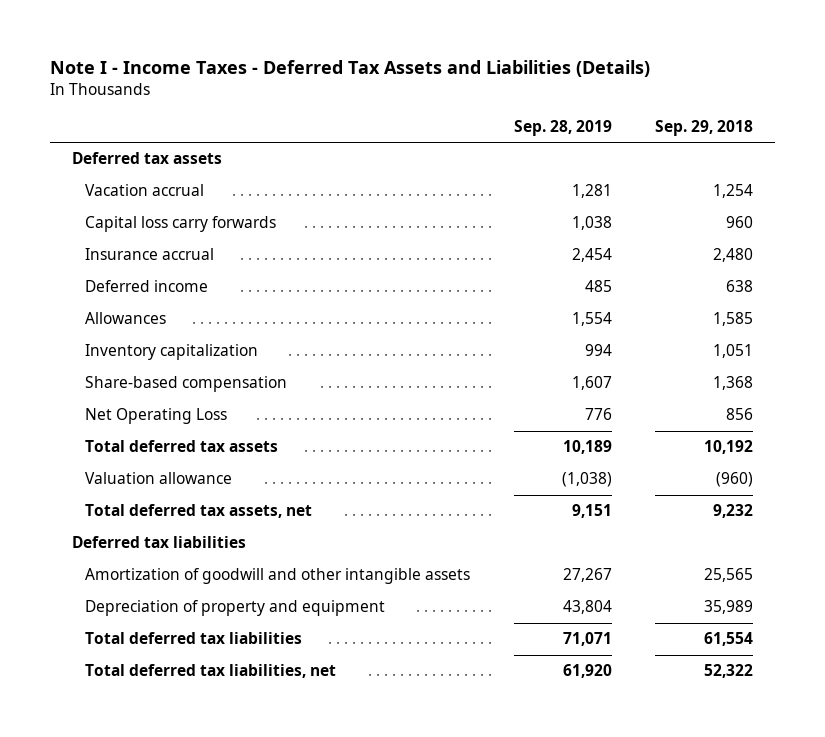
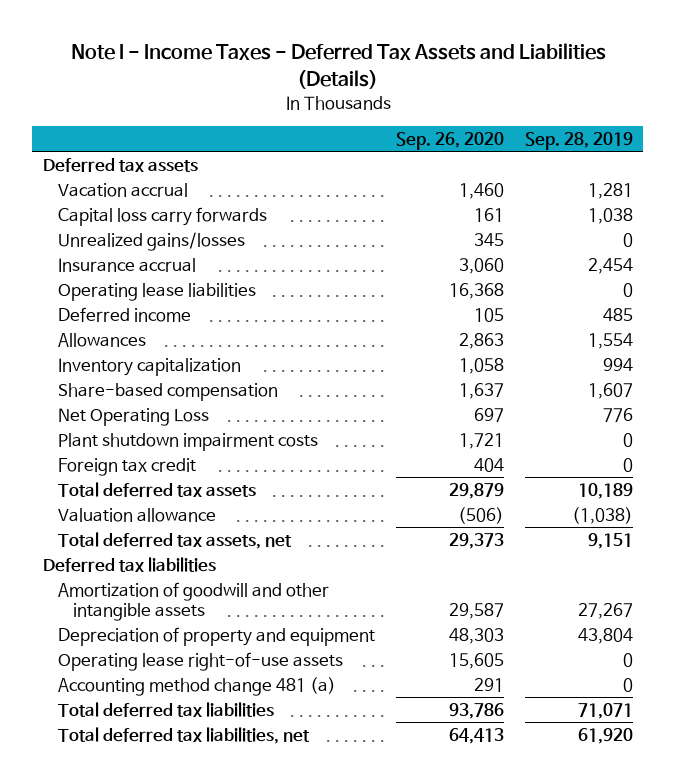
[655,120,754,137] Sep. 29, 2018 -> none
none -> [395,131,504,150] Sep. 26, 2020
none -> [57,231,245,251] Unrealized gains/losses
none -> [57,282,256,301] Operating lease liabilities
none -> [57,432,318,451] Plant shutdown impairment costs
none -> [57,457,196,476] Foreign tax credit
none -> [57,651,343,671] Operating lease right-of-use assets
none -> [57,676,336,696] Accounting method change 481 (a)

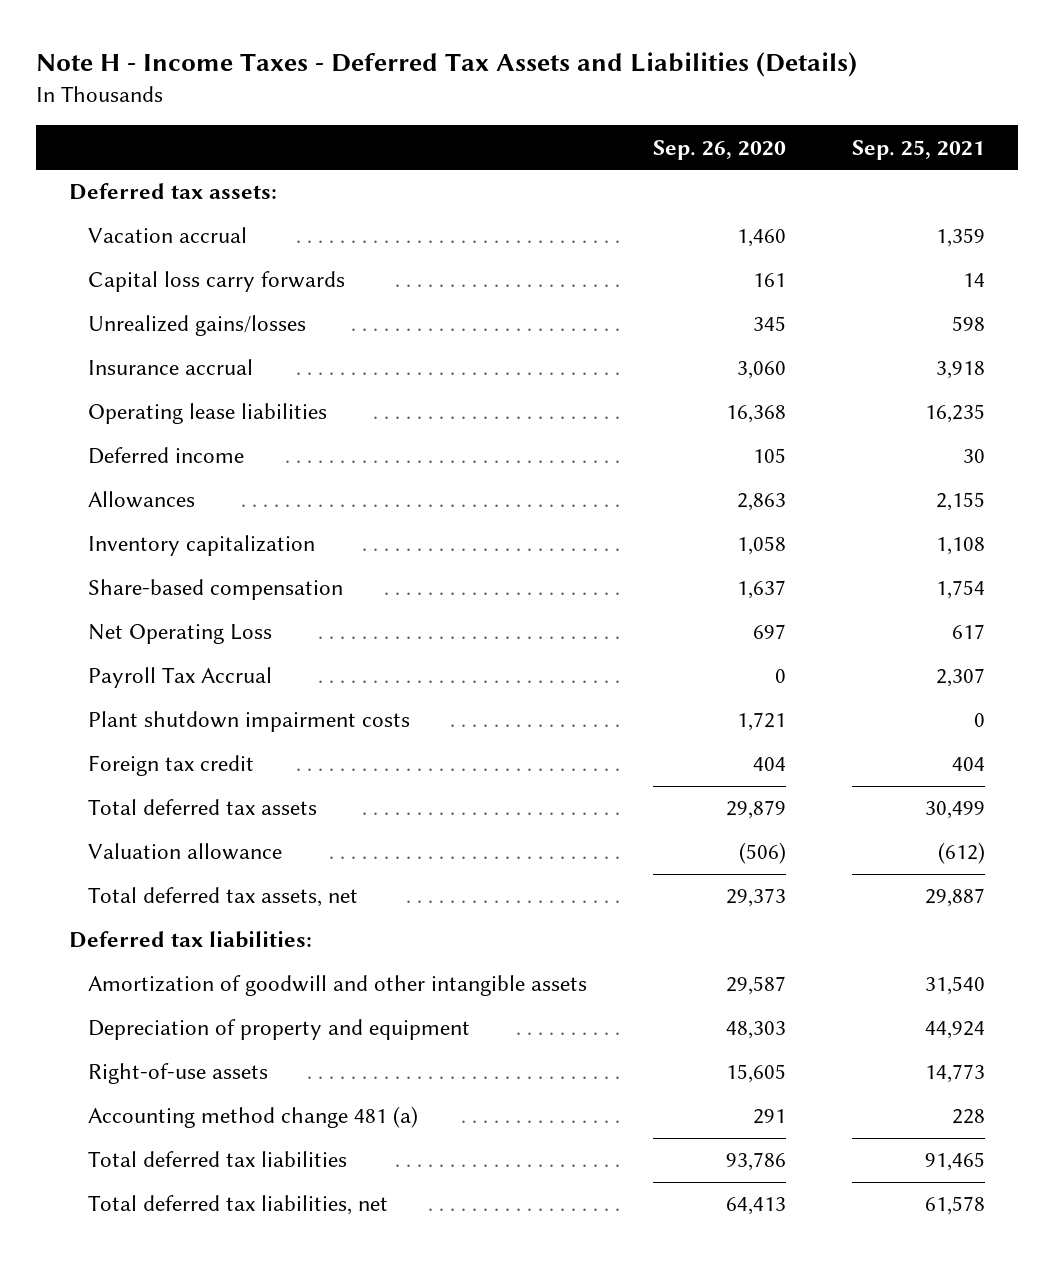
[70,42,606,89] Note I - Income Taxes - Deferred Tax Assets and Liabilities (Details) -> [35,52,857,78] Note H - Income Taxes - Deferred Tax Assets and Liabilities (Details)
[524,131,633,150] Sep. 28, 2019 -> none
none -> [851,139,985,160] Sep. 25, 2021
[42,157,198,172] Deferred tax assets -> [68,183,277,201] Deferred tax assets:
none -> [87,667,272,689] Payroll Tax Accrual
[42,556,216,572] Deferred tax liabilities -> [68,931,312,949] Deferred tax liabilities:
[57,651,343,671] Operating lease right-of-use assets -> [87,1063,268,1085] Right-of-use assets

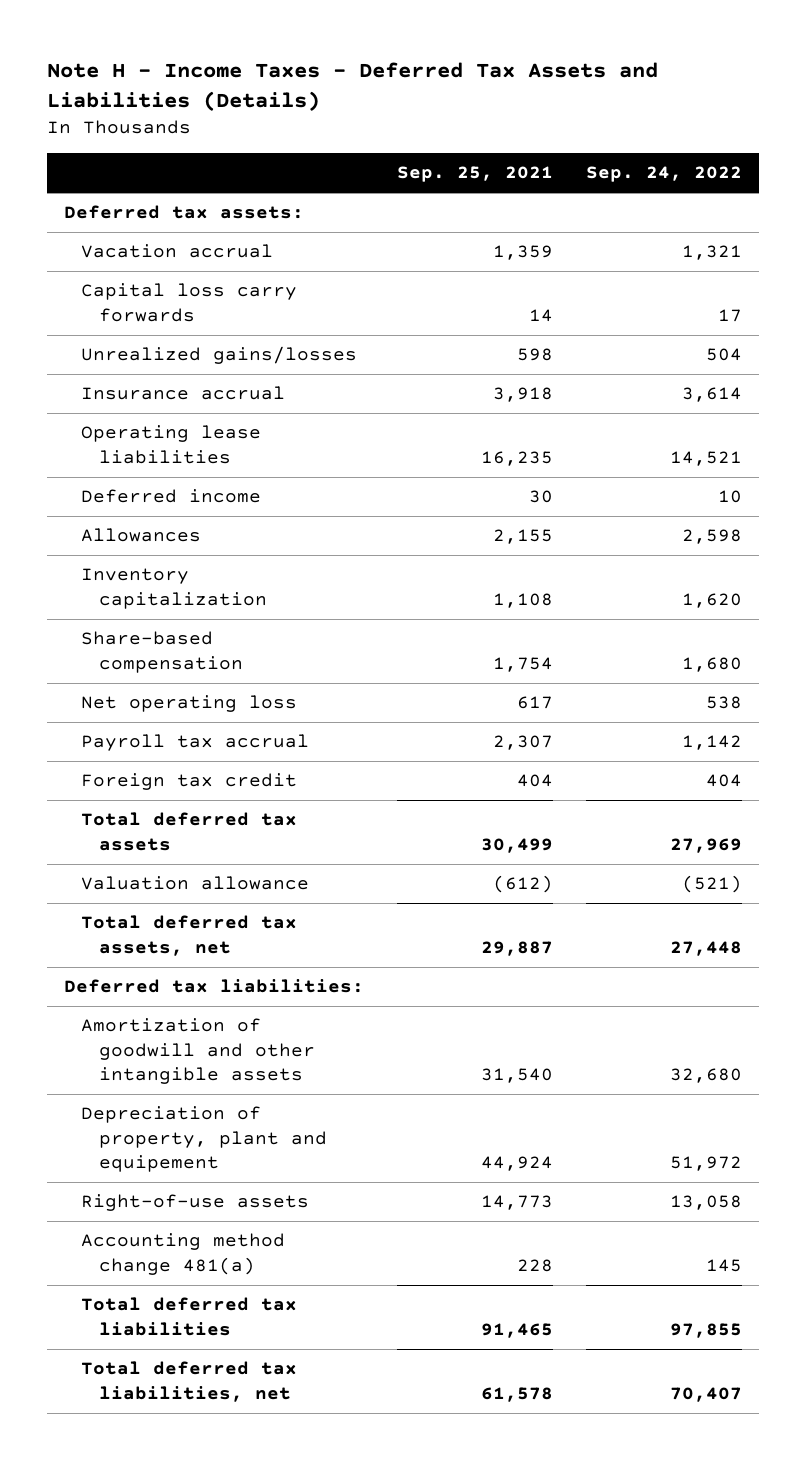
[652,139,786,160] Sep. 26, 2020 -> none
none -> [586,166,743,183] Sep. 24, 2022
[87,711,410,733] Plant shutdown impairment costs -> none
[87,624,272,645] Net Operating Loss -> [81,695,298,713] Net operating loss
[87,667,272,689] Payroll Tax Accrual -> [81,734,310,752] Payroll tax accrual
[87,1019,470,1041] Depreciation of property and equipment -> [81,1106,328,1173] Depreciation of property, plant and equipement
[87,1106,418,1129] Accounting method change 481 (a) -> [81,1233,286,1275] Accounting method change 481(a)

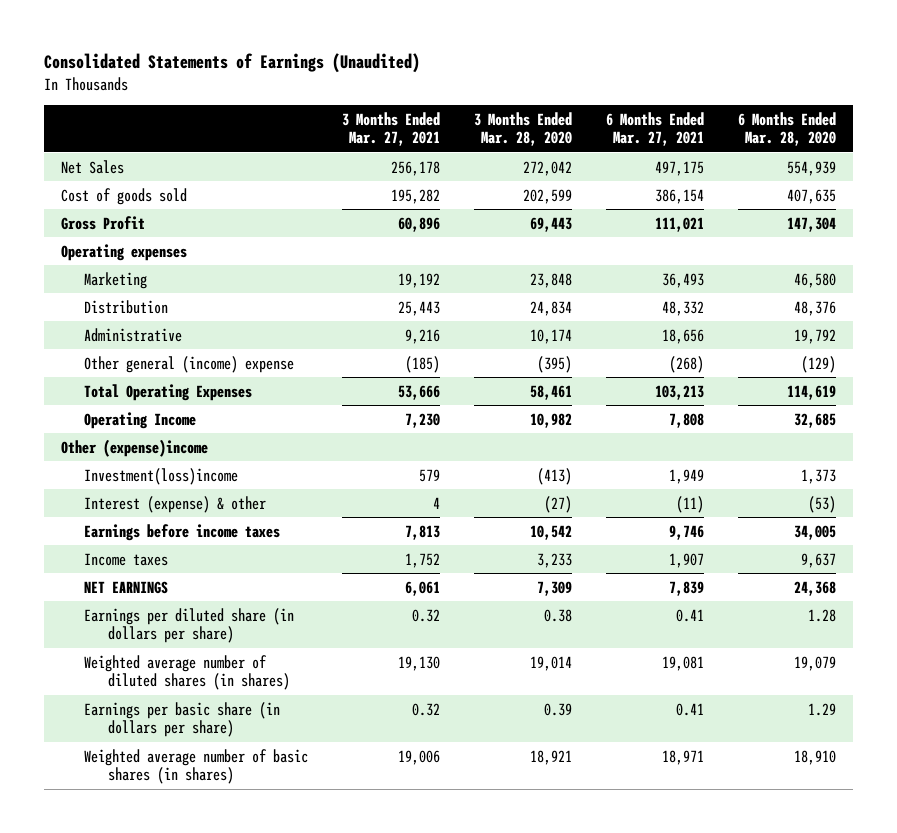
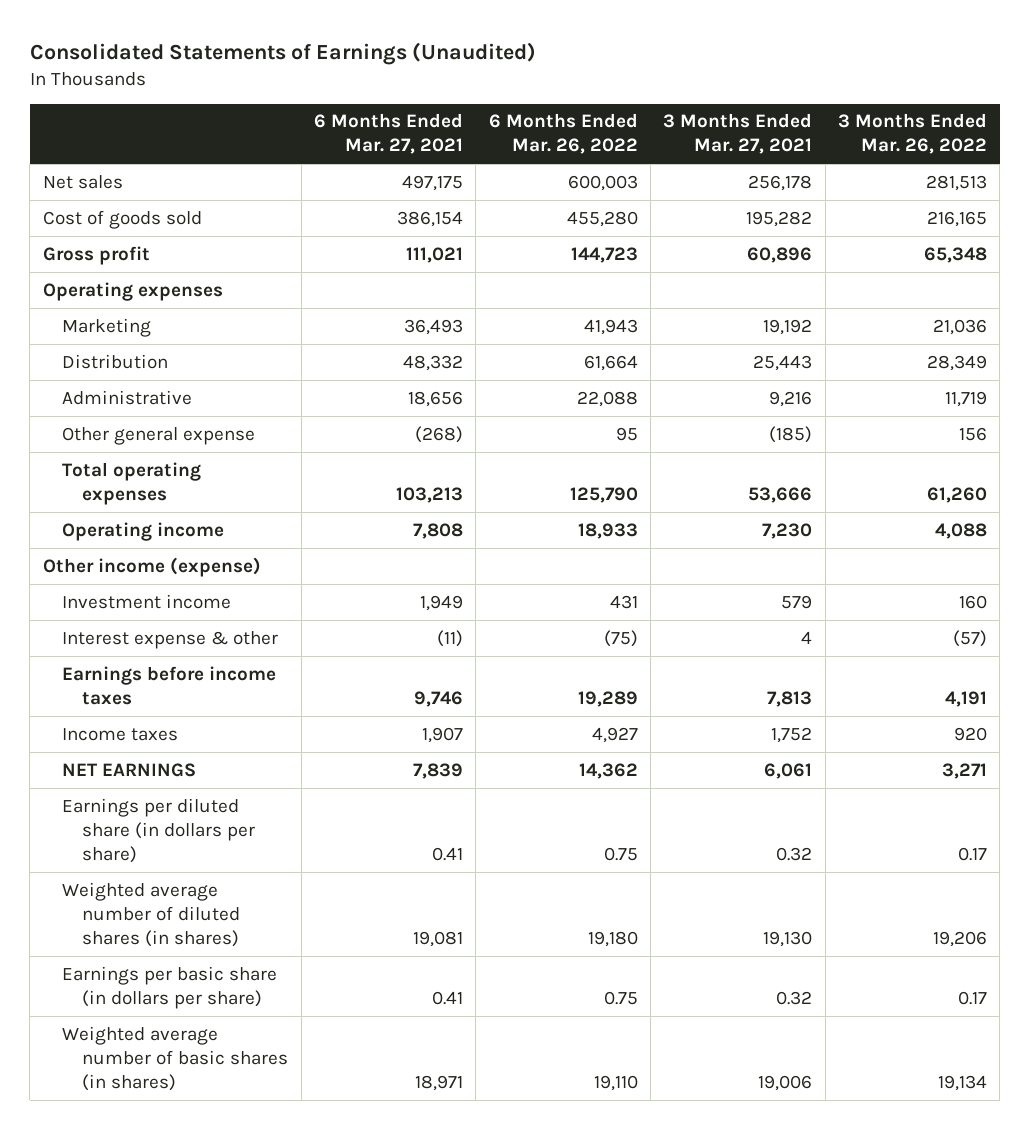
[474,112,573,147] 3 Months Ended Mar. 28, 2020 -> none
[738,112,837,147] 6 Months Ended Mar. 28, 2020 -> none
none -> [488,113,638,155] 6 Months Ended Mar. 26, 2022
none -> [838,113,988,155] 3 Months Ended Mar. 26, 2022
[60,159,124,174] Net Sales -> [42,174,123,189] Net sales
[60,215,145,230] Gross Profit -> [42,245,150,265] Gross profit
[84,355,295,373] Other general (income) expense -> [62,426,256,445] Other general expense
[84,383,253,401] Total Operating Expenses -> [62,461,202,505] Total operating expenses
[84,411,197,429] Operating Income -> [62,521,225,541] Operating income
[60,438,208,457] Other (expense)income -> [42,556,261,577] Other income (expense)
[84,467,239,485] Investment(loss)income -> [62,593,232,609] Investment income
[84,495,267,513] Interest (expense) & other -> [62,630,279,649] Interest expense & other

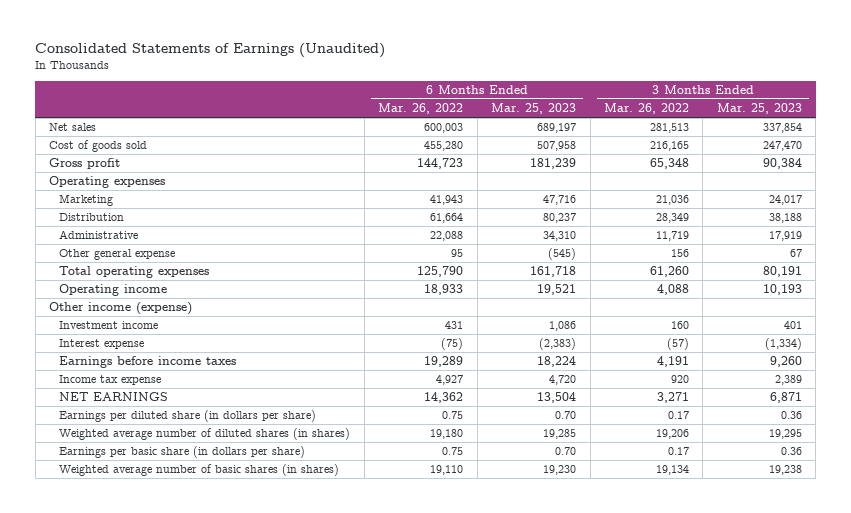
[313,113,463,155] 6 Months Ended Mar. 27, 2021 -> none
[663,113,813,155] 3 Months Ended Mar. 27, 2021 -> none
none -> [491,103,577,115] Mar. 25, 2023
none -> [716,103,802,115] Mar. 25, 2023
[62,630,279,649] Interest expense & other -> [59,339,145,350] Interest expense
[62,727,179,741] Income taxes -> [59,375,162,386] Income tax expense

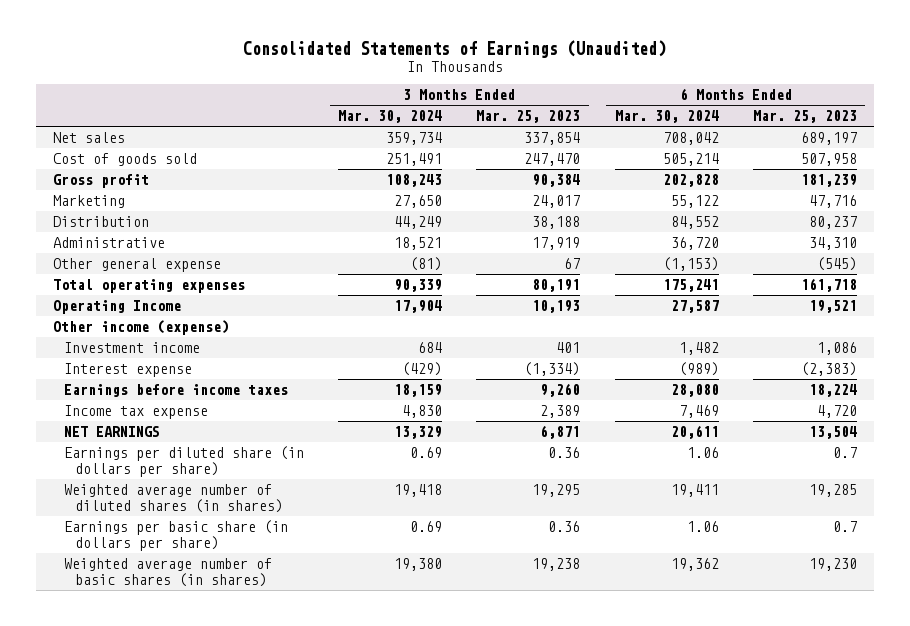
[378,103,464,115] Mar. 26, 2022 -> none
[603,103,689,115] Mar. 26, 2022 -> none
none -> [338,110,443,124] Mar. 30, 2024
none -> [614,110,719,124] Mar. 30, 2024
[49,176,166,189] Operating expenses -> none
[59,284,168,297] Operating income -> [53,300,182,315] Operating Income
[555,411,577,420] 0.70 -> [832,447,857,459] 0.7
[555,447,577,456] 0.70 -> [832,521,857,533] 0.7

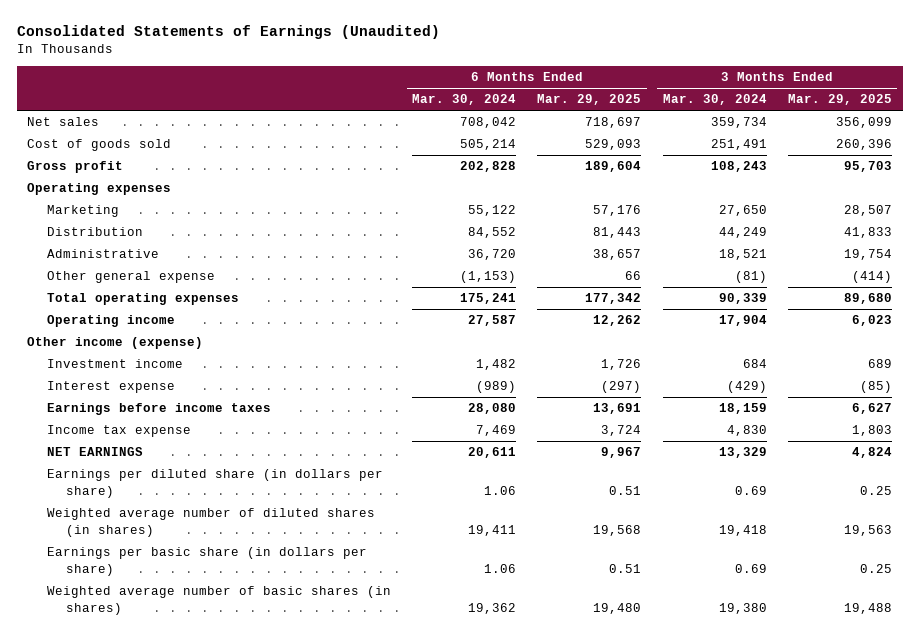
[476,110,581,124] Mar. 25, 2023 -> none
[752,110,857,124] Mar. 25, 2023 -> none
none -> [537,94,642,106] Mar. 29, 2025
none -> [788,94,893,106] Mar. 29, 2025
none -> [27,183,172,196] Operating expenses
[53,300,182,315] Operating Income -> [46,315,175,328] Operating income

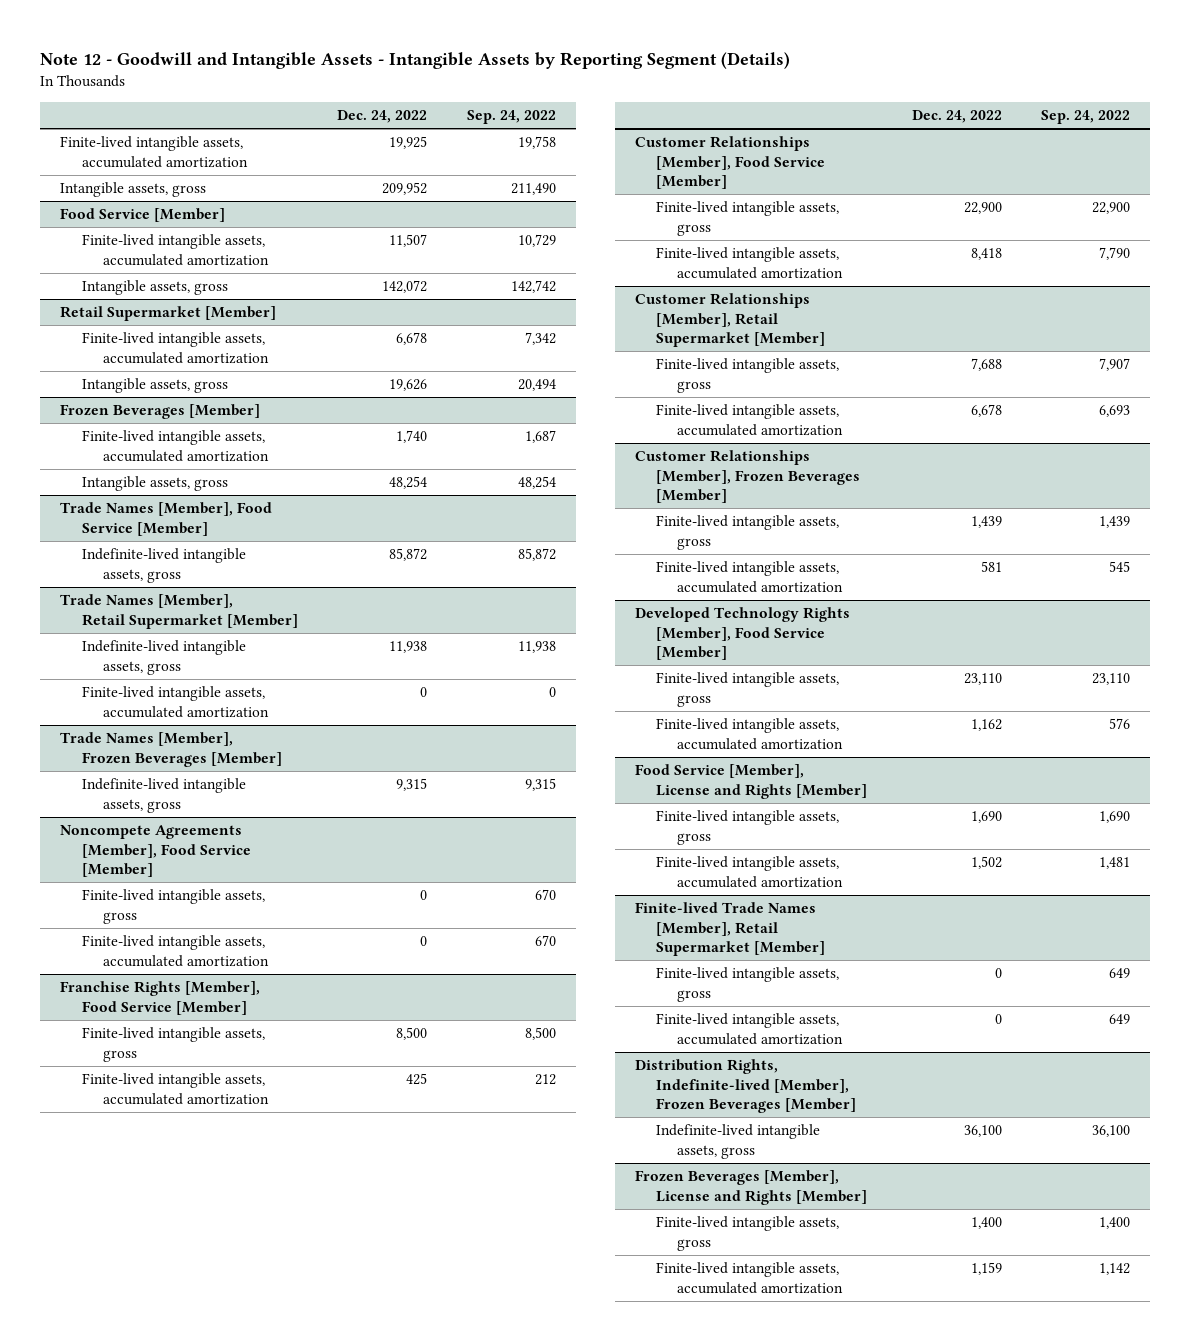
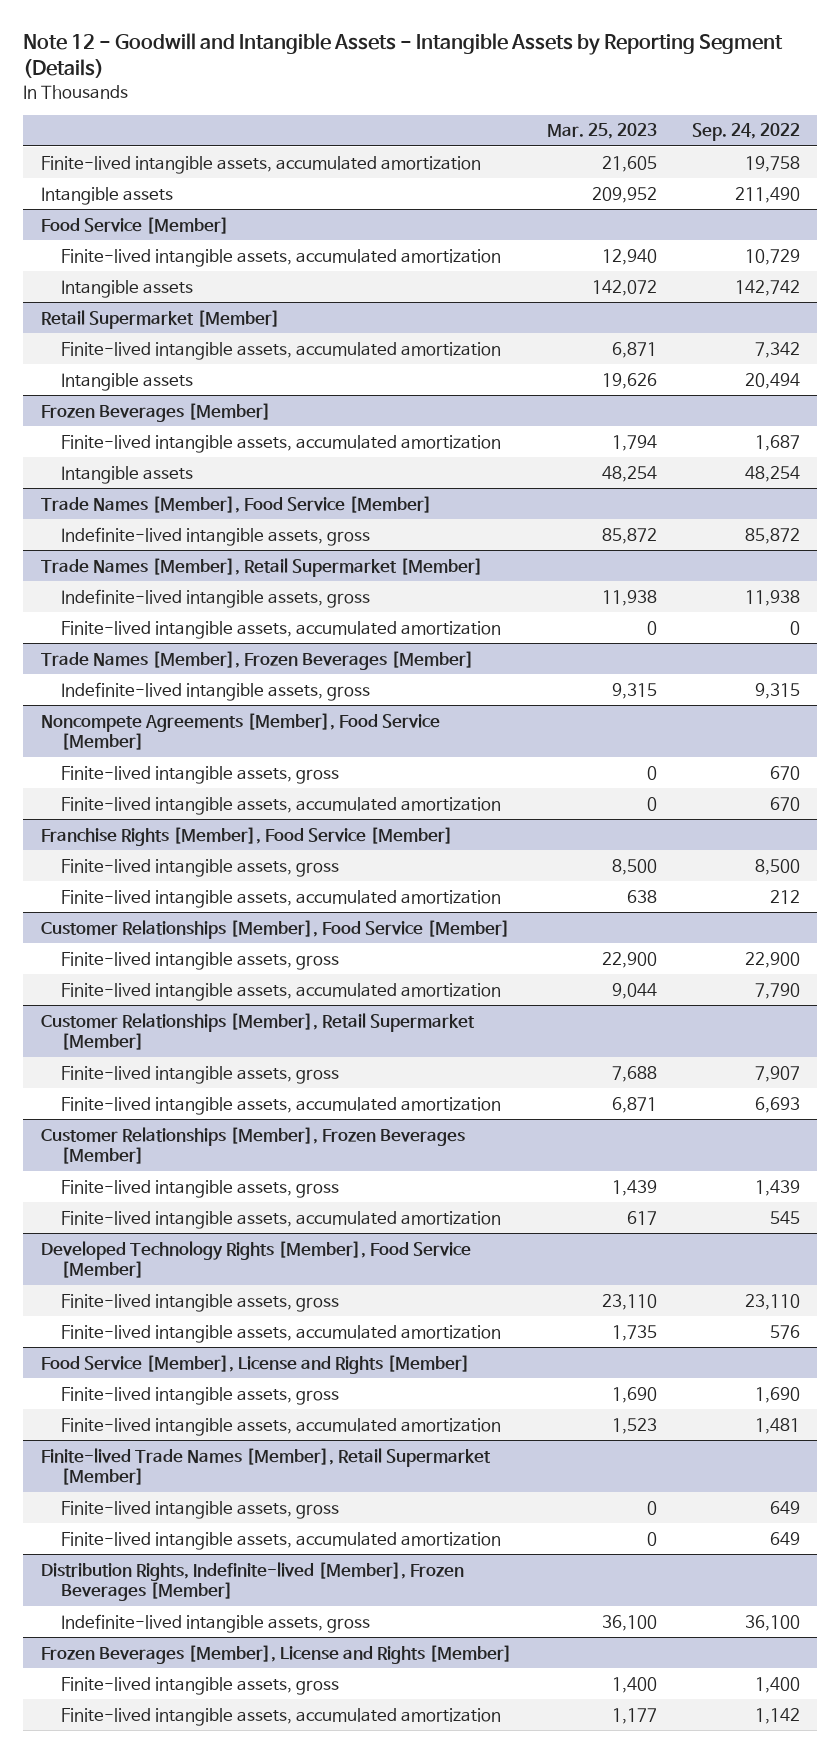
[337,110,428,124] Dec. 24, 2022 -> none
none -> [546,123,657,140] Mar. 25, 2023
[60,182,207,198] Intangible assets, gross -> [40,186,173,205] Intangible assets
[81,280,228,296] Intangible assets, gross -> [61,279,194,298] Intangible assets
[81,378,228,394] Intangible assets, gross -> [61,372,194,391] Intangible assets
[81,476,228,492] Intangible assets, gross -> [61,465,194,484] Intangible assets

